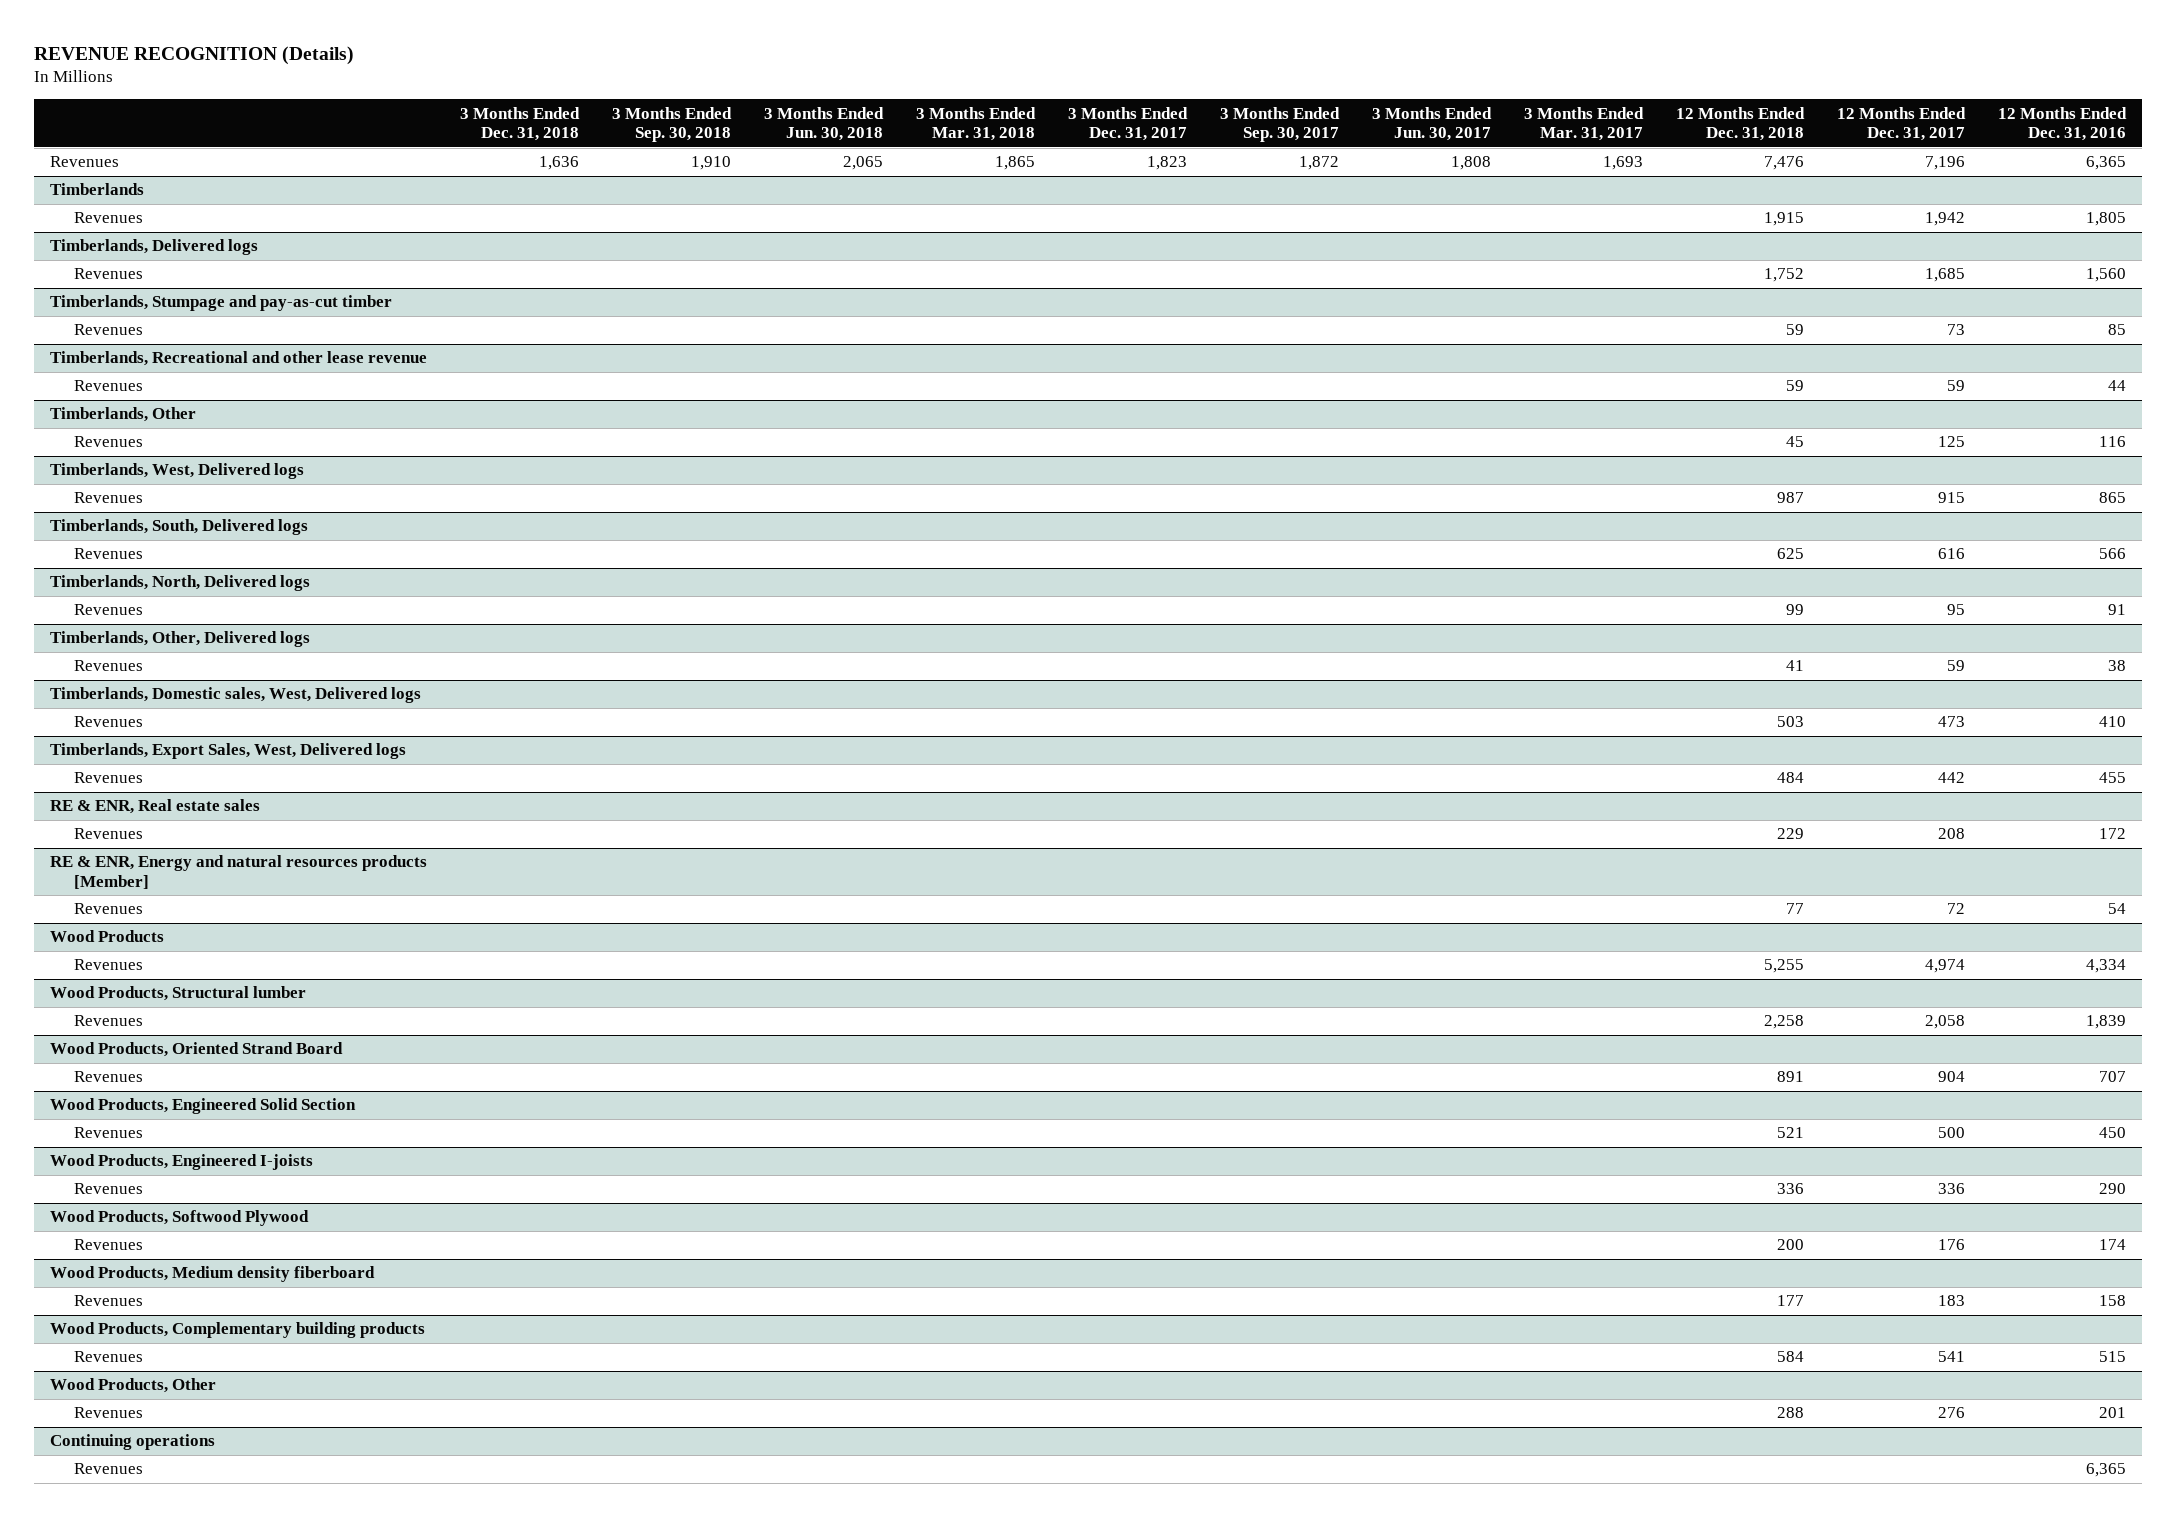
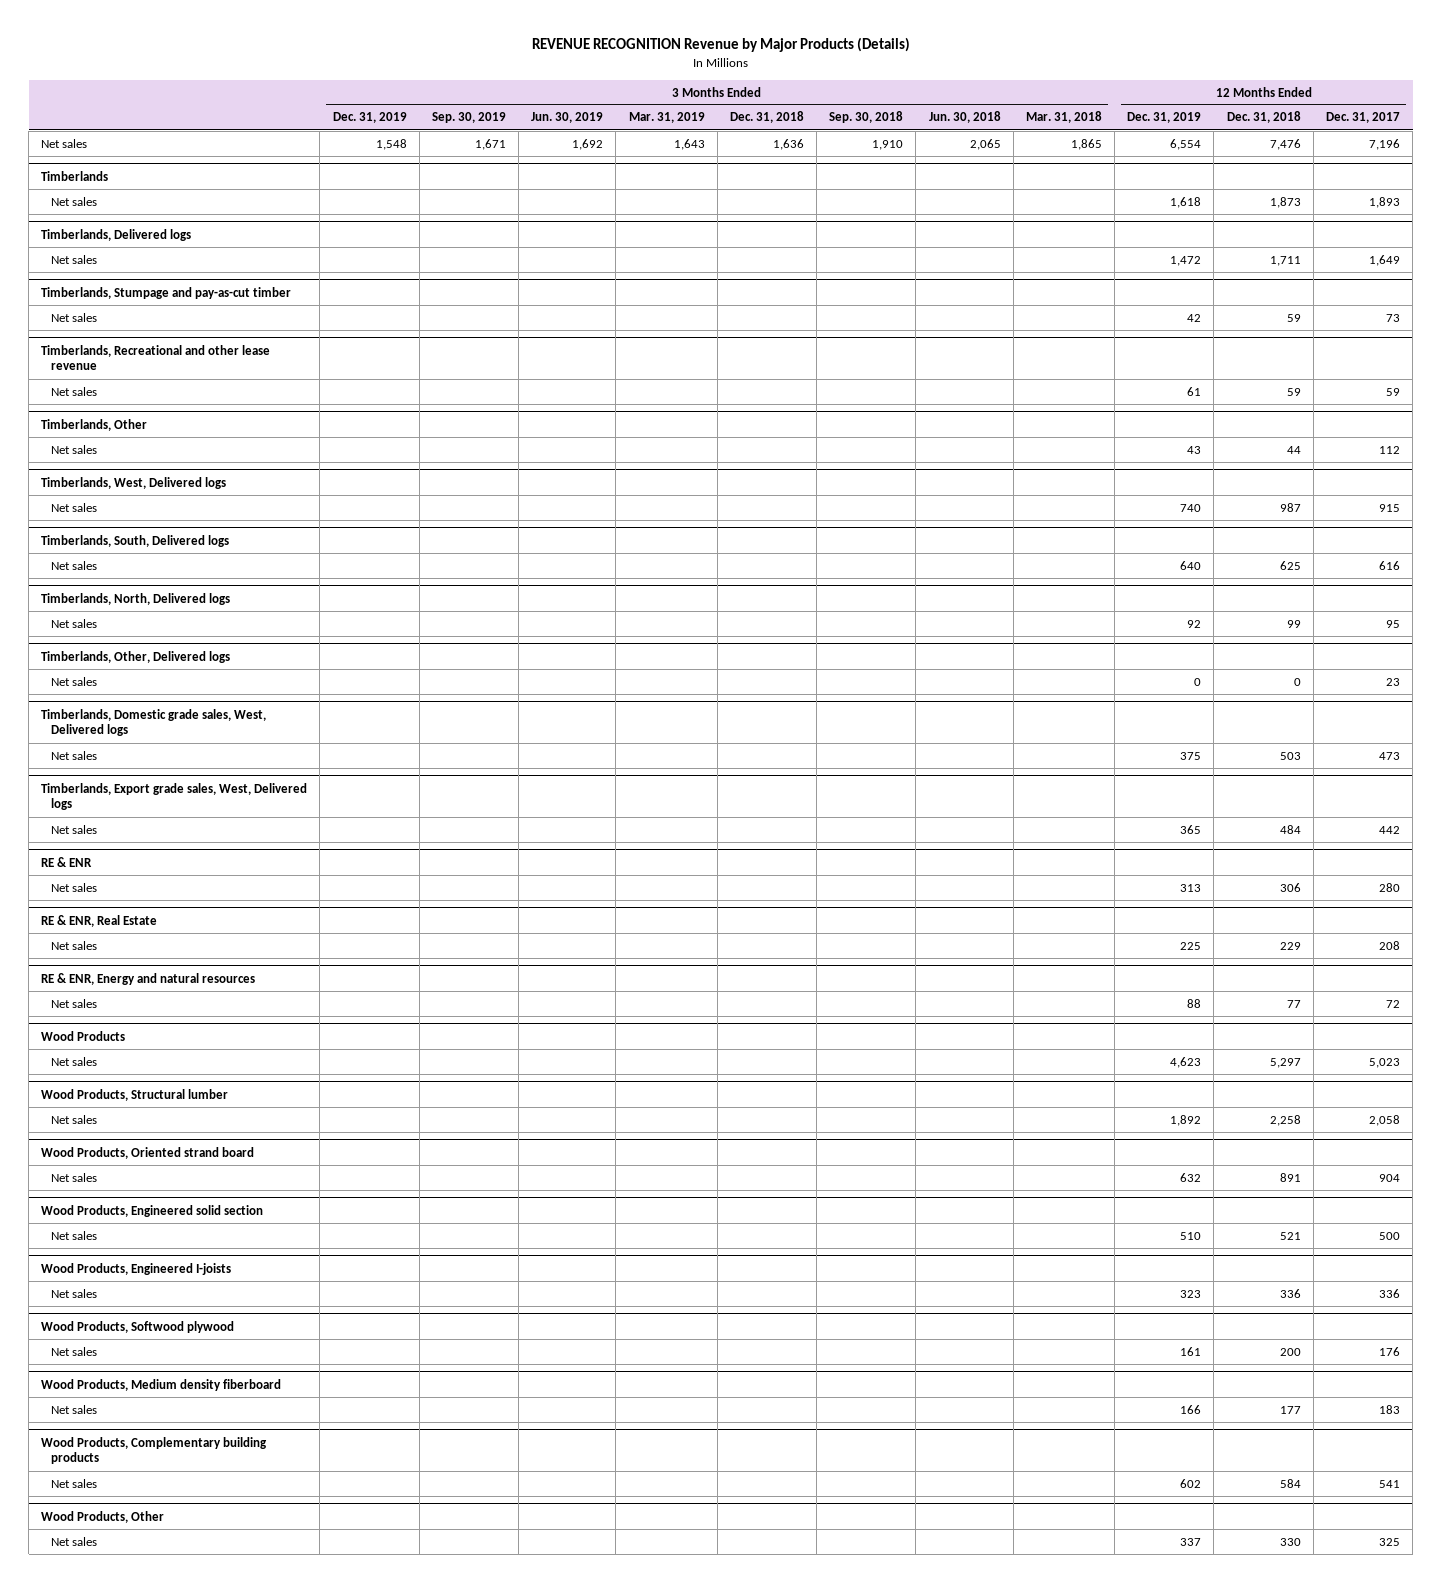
[33,45,354,65] REVENUE RECOGNITION (Details) -> [531,37,910,53] REVENUE RECOGNITION Revenue by Major Products (Details)
[1068,106,1189,142] 3 Months Ended Dec. 31, 2017 -> none
[1220,106,1341,143] 3 Months Ended Sep. 30, 2017 -> none
[1372,106,1493,142] 3 Months Ended Jun. 30, 2017 -> none
[1524,106,1645,142] 3 Months Ended Mar. 31, 2017 -> none
[1997,106,2127,142] 12 Months Ended Dec. 31, 2016 -> none
none -> [332,112,407,124] Dec. 31, 2019
none -> [431,112,506,124] Sep. 30, 2019
none -> [531,112,604,124] Jun. 30, 2019
none -> [628,112,705,124] Mar. 31, 2019
none -> [1127,112,1202,124] Dec. 31, 2019
[50,156,120,168] Revenues -> [41,138,88,148] Net sales
[73,212,143,224] Revenues -> none
none -> [50,196,97,206] Net sales
[73,268,143,280] Revenues -> none
none -> [50,254,97,264] Net sales
[73,324,143,336] Revenues -> [50,312,97,322] Net sales
[73,380,143,392] Revenues -> [50,386,97,396] Net sales
[73,436,143,448] Revenues -> none
none -> [50,444,97,454] Net sales
[73,492,143,504] Revenues -> [50,502,97,512] Net sales
[73,548,143,560] Revenues -> [50,560,97,570] Net sales
[73,604,143,616] Revenues -> [50,618,97,628] Net sales
[73,660,143,672] Revenues -> none
none -> [50,676,97,686] Net sales
[50,687,422,704] Timberlands, Domestic sales, West, Delivered logs -> [41,708,267,737] Timberlands, Domestic grade sales, West, Delivered logs
[73,716,143,728] Revenues -> [50,750,97,760] Net sales
[50,743,407,760] Timberlands, Export Sales, West, Delivered logs -> [41,782,308,811] Timberlands, Export grade sales, West, Delivered logs
[73,772,143,784] Revenues -> [50,824,97,834] Net sales
none -> [41,856,93,867] RE & ENR
none -> [50,882,97,892] Net sales
[50,799,261,815] RE & ENR, Real estate sales -> [41,914,158,927] RE & ENR, Real Estate
[73,828,143,840] Revenues -> [50,940,97,950] Net sales
[50,855,428,890] RE & ENR, Energy and natural resources products [Member] -> [41,972,256,985] RE & ENR, Energy and natural resources
[73,903,143,915] Revenues -> [50,998,97,1008] Net sales
[73,959,143,971] Revenues -> none
none -> [50,1056,97,1066] Net sales
[73,1015,143,1027] Revenues -> [50,1114,97,1124] Net sales
[50,1042,344,1058] Wood Products, Oriented Strand Board -> [41,1146,255,1159] Wood Products, Oriented strand board
[73,1071,143,1083] Revenues -> [50,1172,97,1182] Net sales
[50,1098,357,1115] Wood Products, Engineered Solid Section -> [41,1204,264,1217] Wood Products, Engineered solid section
[73,1127,143,1139] Revenues -> [50,1230,97,1240] Net sales
[73,1183,143,1195] Revenues -> [50,1288,97,1298] Net sales
[50,1210,310,1227] Wood Products, Softwood Plywood -> [41,1320,235,1333] Wood Products, Softwood plywood
[73,1239,143,1251] Revenues -> [50,1346,97,1356] Net sales
[73,1295,143,1307] Revenues -> [50,1404,97,1414] Net sales
[73,1351,143,1363] Revenues -> [50,1478,97,1488] Net sales
[73,1407,143,1419] Revenues -> none
[50,1434,216,1451] Continuing operations -> none
[73,1463,143,1475] Revenues -> none
none -> [50,1536,97,1546] Net sales

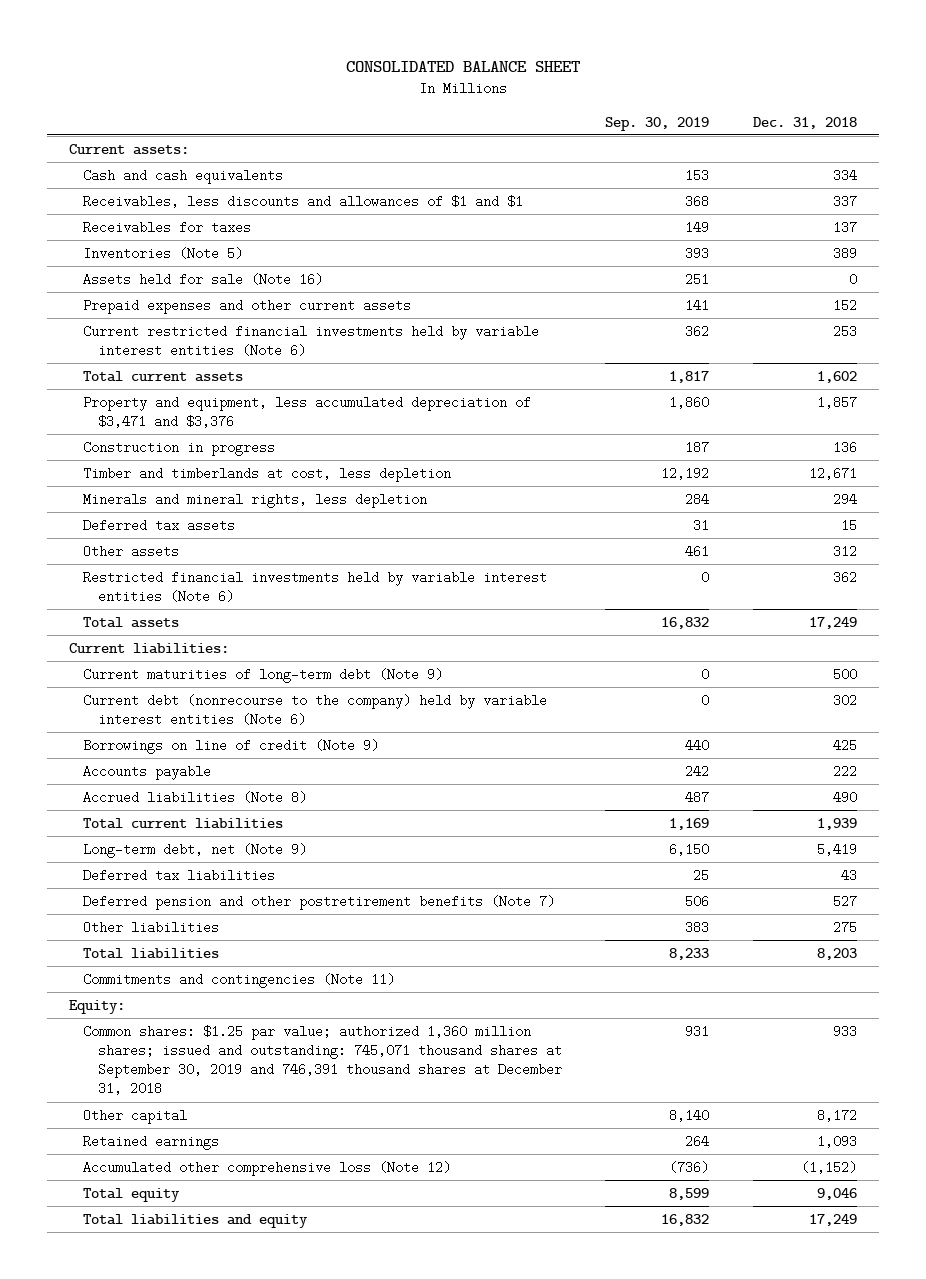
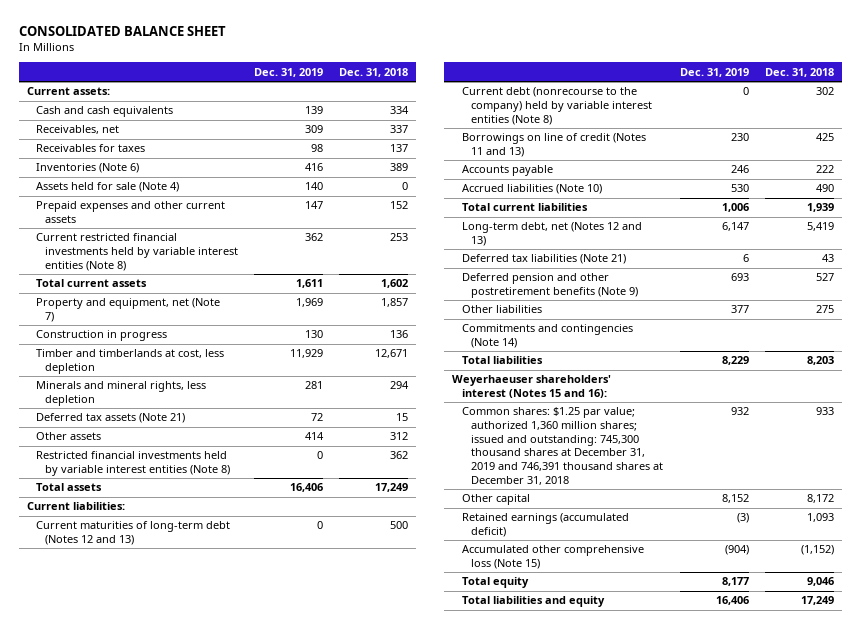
[605,116,710,131] Sep. 30, 2019 -> none
none -> [254,67,324,77] Dec. 31, 2019
[83,194,524,208] Receivables, less discounts and allowances of $1 and $1 -> [35,125,119,135] Receivables, net
[83,246,244,260] Inventories (Note 5) -> [35,163,139,174] Inventories (Note 6)
[83,272,324,286] Assets held for sale (Note 16) -> [35,182,179,193] Assets held for sale (Note 4)
[83,324,540,357] Current restricted financial investments held by variable interest entities (Note 6) -> [35,233,239,271] Current restricted financial investments held by variable interest entities (Note 8)
[83,395,532,428] Property and equipment, less accumulated depreciation of $3,471 and $3,376 -> [35,298,220,323] Property and equipment, net (Note 7)
[83,518,236,532] Deferred tax assets -> [35,413,185,424] Deferred tax assets (Note 21)
[83,570,548,603] Restricted financial investments held by variable interest entities (Note 6) -> [35,451,231,477] Restricted financial investments held by variable interest entities (Note 8)
[83,667,444,683] Current maturities of long-term debt (Note 9) -> [35,521,230,546] Current maturities of long-term debt (Notes 12 and 13)
[83,693,548,726] Current debt (nonrecourse to the company) held by variable interest entities (Note 6) -> [461,87,652,125] Current debt (nonrecourse to the company) held by variable interest entities (Note 8)
[83,738,380,754] Borrowings on line of credit (Note 9) -> [461,133,646,158] Borrowings on line of credit (Notes 11 and 13)
[83,790,308,804] Accrued liabilities (Note 8) -> [461,184,602,195] Accrued liabilities (Note 10)
[83,842,308,858] Long-term debt, net (Note 9) -> [461,222,642,247] Long-term debt, net (Notes 12 and 13)
[83,868,276,882] Deferred tax liabilities -> [461,254,626,265] Deferred tax liabilities (Note 21)
[83,894,556,910] Deferred pension and other postretirement benefits (Note 7) -> [461,273,638,299] Deferred pension and other postretirement benefits (Note 9)
none -> [461,324,633,349] Commitments and contingencies (Note 14)
[83,972,396,988] Commitments and contingencies (Note 11) -> none
[69,999,126,1014] Equity: -> none
none -> [452,375,612,399] Weyerhaeuser shareholders' interest (Notes 15 and 16):
[83,1024,562,1096] Common shares: $1.25 par value; authorized 1,360 million shares; issued and outstanding: 745,071 thousand shares at September 30, 2019 and 746,391 thousand shares at December 31, 2018 -> [461,407,663,485] Common shares: $1.25 par value; authorized 1,360 million shares; issued and outstanding: 745,300 thousand shares at December 31, 2019 and 746,391 thousand shares at December 31, 2018
[83,1134,220,1150] Retained earnings -> [461,513,629,538] Retained earnings (accumulated deficit)
[83,1160,452,1176] Accumulated other comprehensive loss (Note 12) -> [461,545,644,570] Accumulated other comprehensive loss (Note 15)

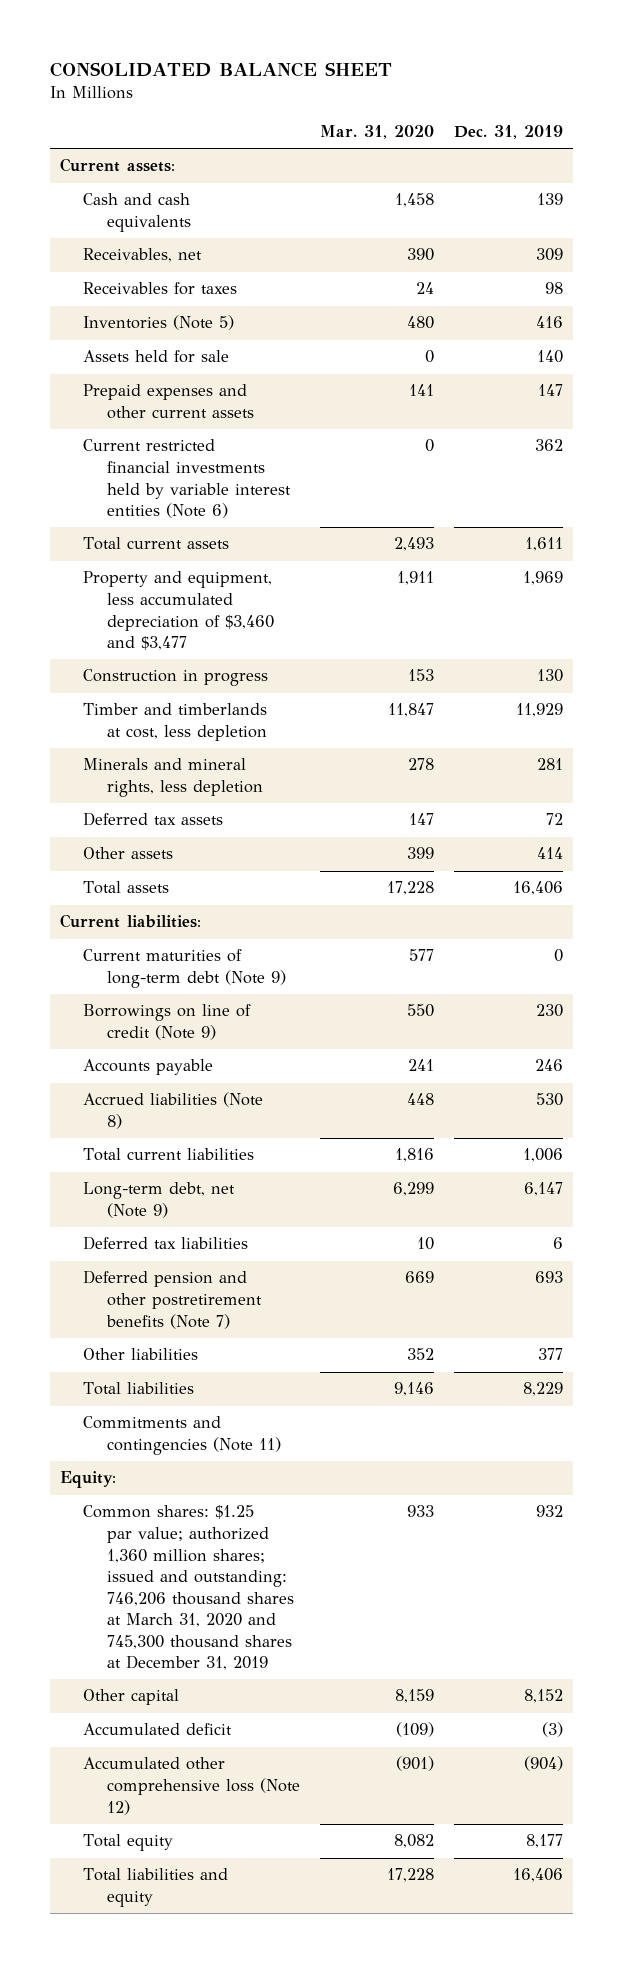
[339,67,409,77] Dec. 31, 2018 -> none
none -> [319,125,434,140] Mar. 31, 2020
[35,163,139,174] Inventories (Note 6) -> [83,315,235,331] Inventories (Note 5)
[35,182,179,193] Assets held for sale (Note 4) -> [83,350,230,364] Assets held for sale
[35,233,239,271] Current restricted financial investments held by variable interest entities (Note 8) -> [83,439,291,519] Current restricted financial investments held by variable interest entities (Note 6)
[35,298,220,323] Property and equipment, net (Note 7) -> [83,571,274,651] Property and equipment, less accumulated depreciation of $3,460 and $3,477
[35,413,185,424] Deferred tax assets (Note 21) -> [83,812,224,827] Deferred tax assets
[35,451,231,477] Restricted financial investments held by variable interest entities (Note 8) -> none
[461,87,652,125] Current debt (nonrecourse to the company) held by variable interest entities (Note 8) -> none
[35,521,230,546] Current maturities of long-term debt (Notes 12 and 13) -> [83,949,286,989] Current maturities of long-term debt (Note 9)
[461,133,646,158] Borrowings on line of credit (Notes 11 and 13) -> [83,1004,252,1041] Borrowings on line of credit (Note 9)
[461,184,602,195] Accrued liabilities (Note 10) -> [83,1092,264,1130] Accrued liabilities (Note 8)
[461,222,642,247] Long-term debt, net (Notes 12 and 13) -> [83,1182,236,1219] Long-term debt, net (Note 9)
[461,254,626,265] Deferred tax liabilities (Note 21) -> [83,1236,249,1251] Deferred tax liabilities
[461,273,638,299] Deferred pension and other postretirement benefits (Note 9) -> [83,1270,262,1329] Deferred pension and other postretirement benefits (Note 7)
[461,324,633,349] Commitments and contingencies (Note 14) -> none
none -> [83,1416,281,1456] Commitments and contingencies (Note 11)
[452,375,612,399] Weyerhaeuser shareholders' interest (Notes 15 and 16): -> [60,1471,117,1489] Equity:
[461,407,663,485] Common shares: $1.25 par value; authorized 1,360 million shares; issued and outstanding: 745,300 thousand shares at December 31, 2019 and 746,391 thousand shares at December 31, 2018 -> [83,1505,294,1671] Common shares: $1.25 par value; authorized 1,360 million shares; issued and outstanding: 746,206 thousand shares at March 31, 2020 and 745,300 thousand shares at December 31, 2019
[461,513,629,538] Retained earnings (accumulated deficit) -> [83,1723,233,1736] Accumulated deficit
[461,545,644,570] Accumulated other comprehensive loss (Note 15) -> [83,1757,300,1815] Accumulated other comprehensive loss (Note 12)

